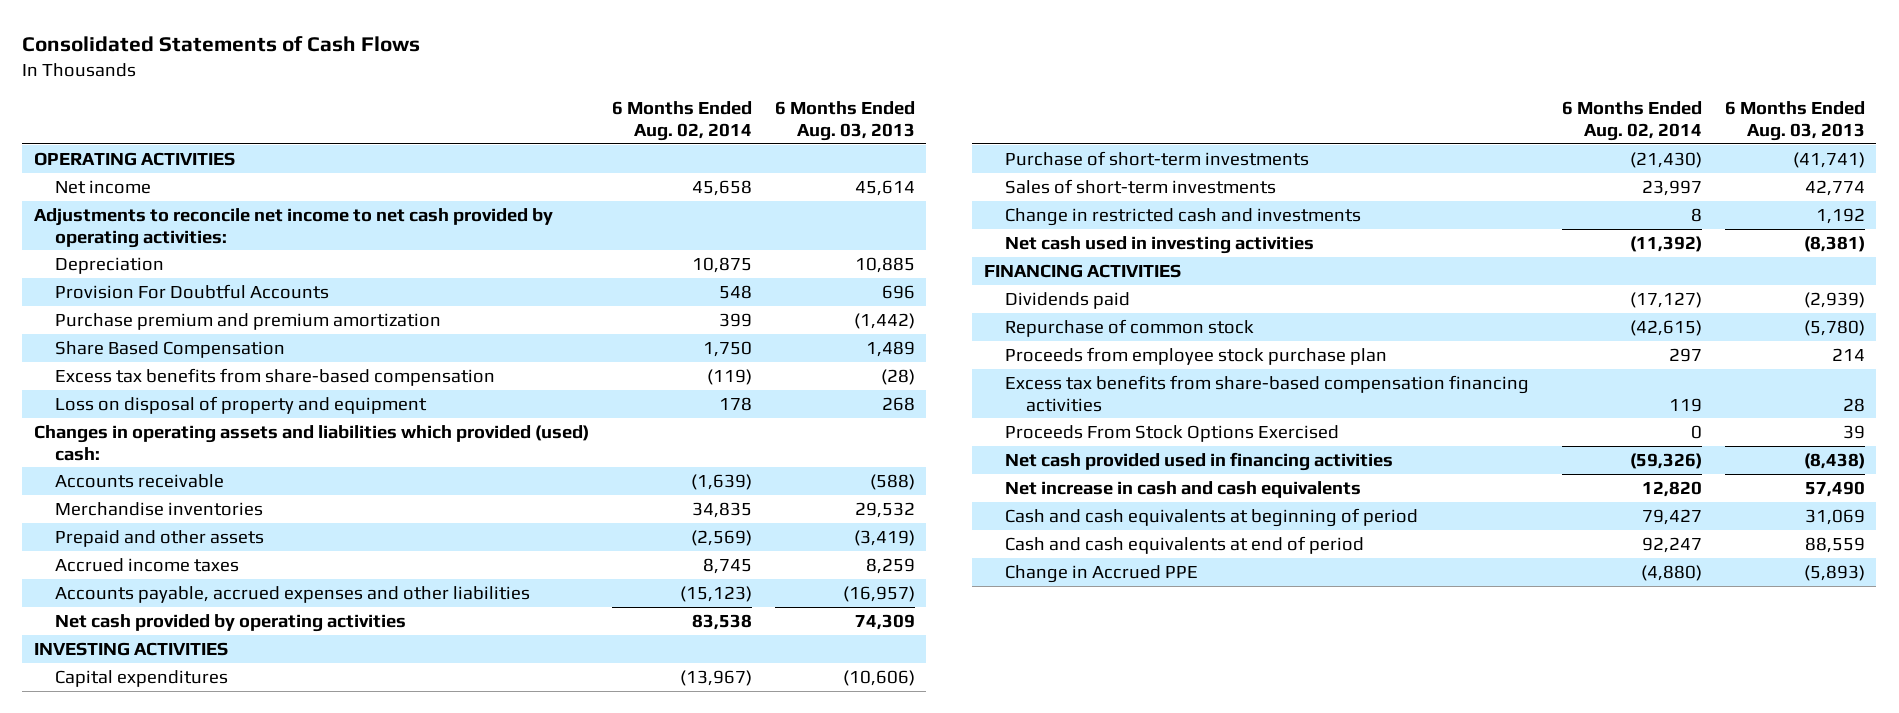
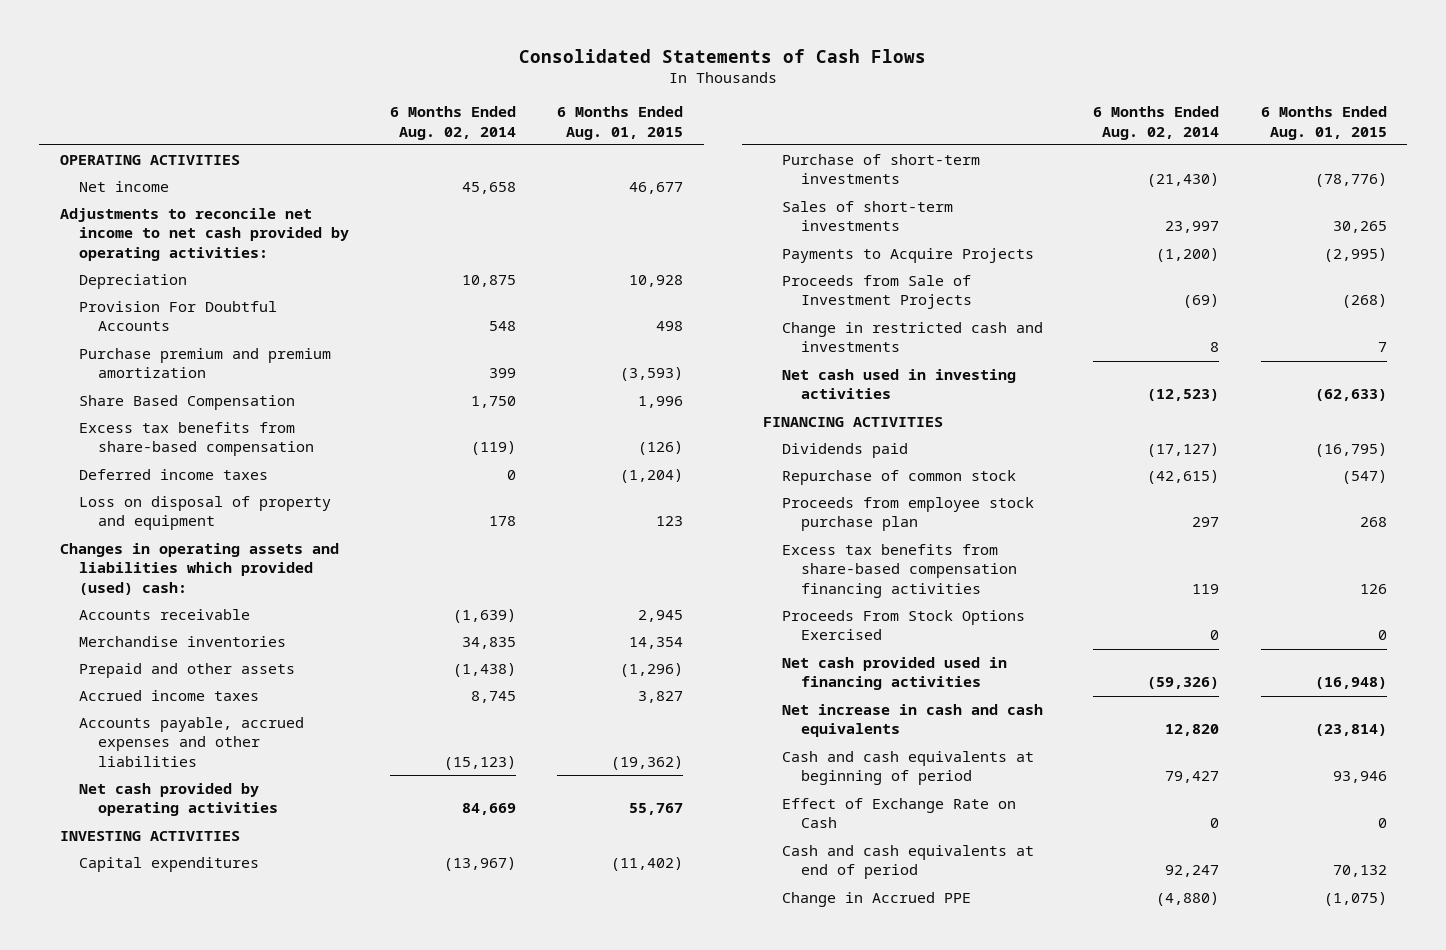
[774,101,915,141] 6 Months Ended Aug. 03, 2013 -> none
none -> [557,106,684,140] 6 Months Ended Aug. 01, 2015
none -> [78,469,268,481] Deferred income taxes
[690,529,752,546] (2,569) -> [453,663,517,678] (1,438)
[691,613,752,630] 83,538 -> [462,803,517,816] 84,669
none -> [781,248,1034,264] Payments to Acquire Projects
none -> [781,275,972,310] Proceeds from Sale of Investment Projects
[1629,235,1702,252] (11,392) -> [1147,389,1220,402] (12,523)
none -> [781,798,1016,829] Effect of Exchange Rate on Cash

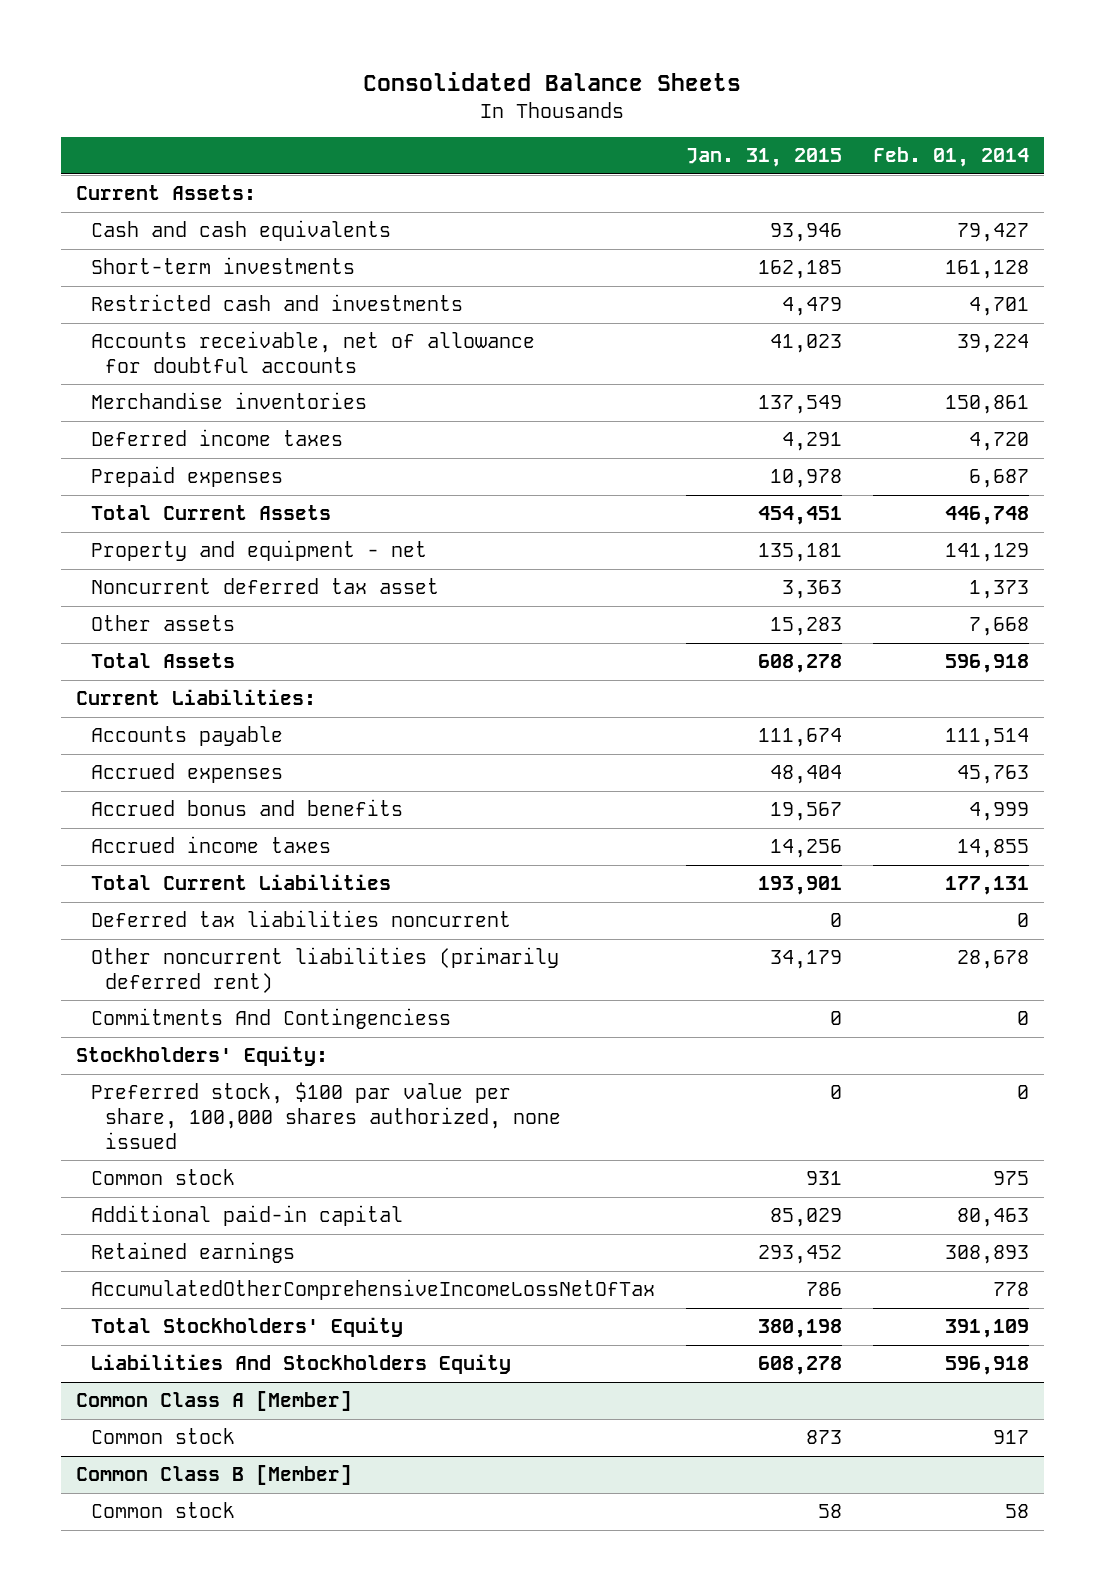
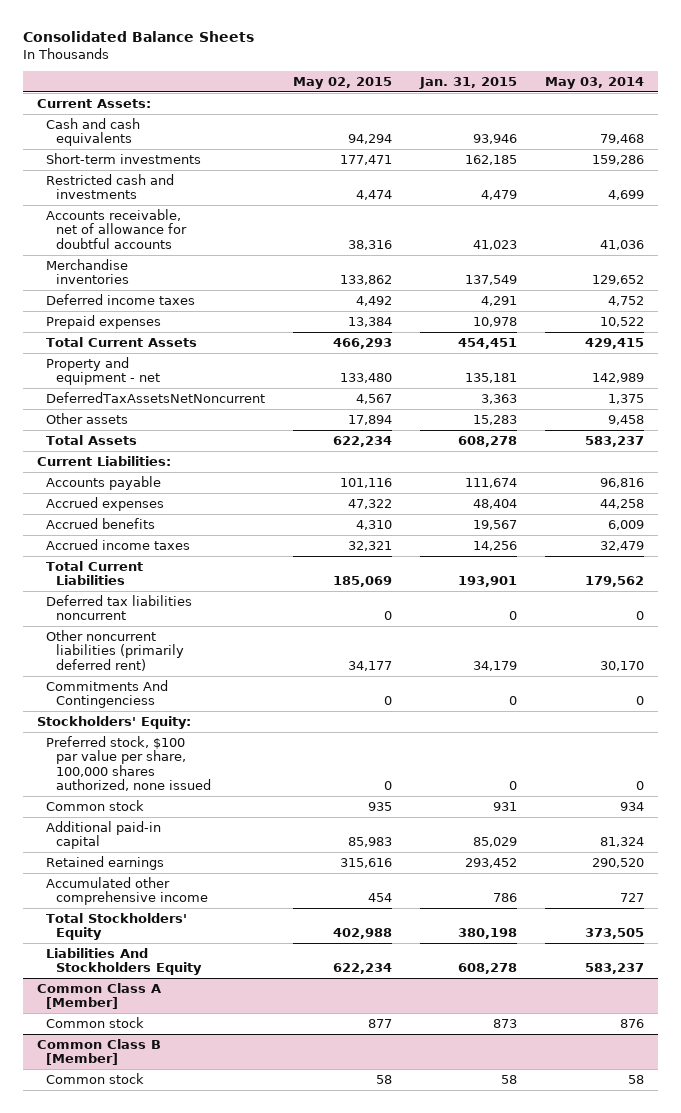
[872,147,1029,168] Feb. 01, 2014 -> none
none -> [293,76,393,89] May 02, 2015
none -> [545,76,645,89] May 03, 2014
[90,578,439,595] Noncurrent deferred tax asset -> [46,391,266,403] DeferredTaxAssetsNetNoncurrent
[90,799,403,817] Accrued bonus and benefits -> [46,517,156,529] Accrued benefits
[90,1279,655,1301] AccumulatedOtherComprehensiveIncomeLossNetOfTax -> [46,876,208,906] Accumulated other comprehensive income

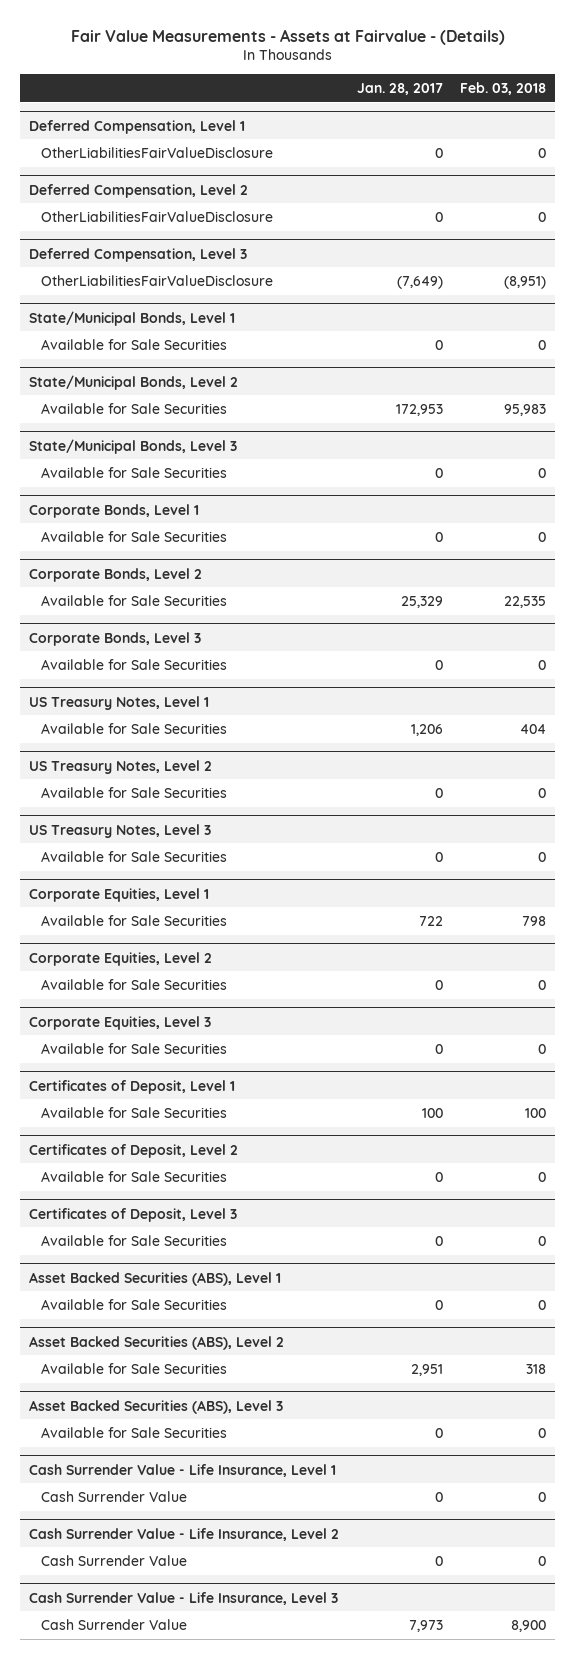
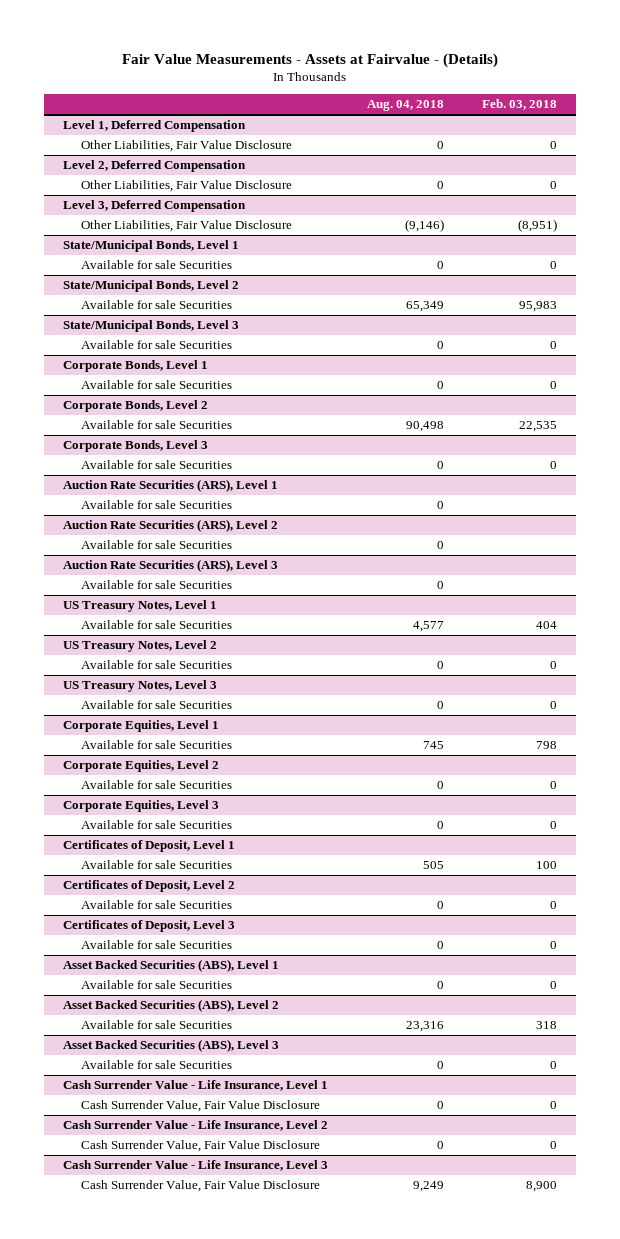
[356,82,443,95] Jan. 28, 2017 -> none
none -> [366,100,444,112] Aug. 04, 2018
[28,119,245,134] Deferred Compensation, Level 1 -> [63,120,247,133] Level 1, Deferred Compensation
[41,146,274,158] OtherLiabilitiesFairValueDisclosure -> [81,140,293,153] Other Liabilities, Fair Value Disclosure
[28,183,248,198] Deferred Compensation, Level 2 -> [63,160,247,173] Level 2, Deferred Compensation
[41,210,274,222] OtherLiabilitiesFairValueDisclosure -> [81,180,293,193] Other Liabilities, Fair Value Disclosure
[28,247,247,262] Deferred Compensation, Level 3 -> [63,200,247,213] Level 3, Deferred Compensation
[41,274,274,286] OtherLiabilitiesFairValueDisclosure -> [81,220,293,233] Other Liabilities, Fair Value Disclosure
[41,338,228,350] Available for Sale Securities -> [81,260,233,270] Available for sale Securities
[41,402,228,414] Available for Sale Securities -> [81,300,233,310] Available for sale Securities
[41,466,228,478] Available for Sale Securities -> [81,340,233,350] Available for sale Securities
[41,530,228,542] Available for Sale Securities -> [81,380,233,390] Available for sale Securities
[41,594,228,606] Available for Sale Securities -> [81,420,233,430] Available for sale Securities
[41,658,228,670] Available for Sale Securities -> [81,460,233,470] Available for sale Securities
none -> [63,479,279,493] Auction Rate Securities (ARS), Level 1
none -> [81,500,233,510] Available for sale Securities
none -> [63,519,279,533] Auction Rate Securities (ARS), Level 2
none -> [81,540,233,550] Available for sale Securities
none -> [63,559,279,573] Auction Rate Securities (ARS), Level 3
none -> [81,580,233,590] Available for sale Securities
[41,722,228,734] Available for Sale Securities -> [81,620,233,630] Available for sale Securities
[41,786,228,798] Available for Sale Securities -> [81,660,233,670] Available for sale Securities
[41,850,228,862] Available for Sale Securities -> [81,700,233,710] Available for sale Securities
[41,914,228,926] Available for Sale Securities -> [81,740,233,750] Available for sale Securities
[41,978,228,990] Available for Sale Securities -> [81,780,233,790] Available for sale Securities
[41,1042,228,1054] Available for Sale Securities -> [81,820,233,830] Available for sale Securities
[41,1106,228,1118] Available for Sale Securities -> [81,860,233,870] Available for sale Securities
[41,1170,228,1182] Available for Sale Securities -> [81,900,233,910] Available for sale Securities
[41,1234,228,1246] Available for Sale Securities -> [81,940,233,950] Available for sale Securities
[41,1298,228,1310] Available for Sale Securities -> [81,980,233,990] Available for sale Securities
[41,1362,228,1374] Available for Sale Securities -> [81,1020,233,1030] Available for sale Securities
[41,1426,228,1438] Available for Sale Securities -> [81,1060,233,1070] Available for sale Securities
[41,1490,188,1502] Cash Surrender Value -> [81,1100,321,1113] Cash Surrender Value, Fair Value Disclosure
[41,1554,188,1566] Cash Surrender Value -> [81,1140,321,1153] Cash Surrender Value, Fair Value Disclosure
[41,1618,188,1630] Cash Surrender Value -> [81,1180,321,1193] Cash Surrender Value, Fair Value Disclosure

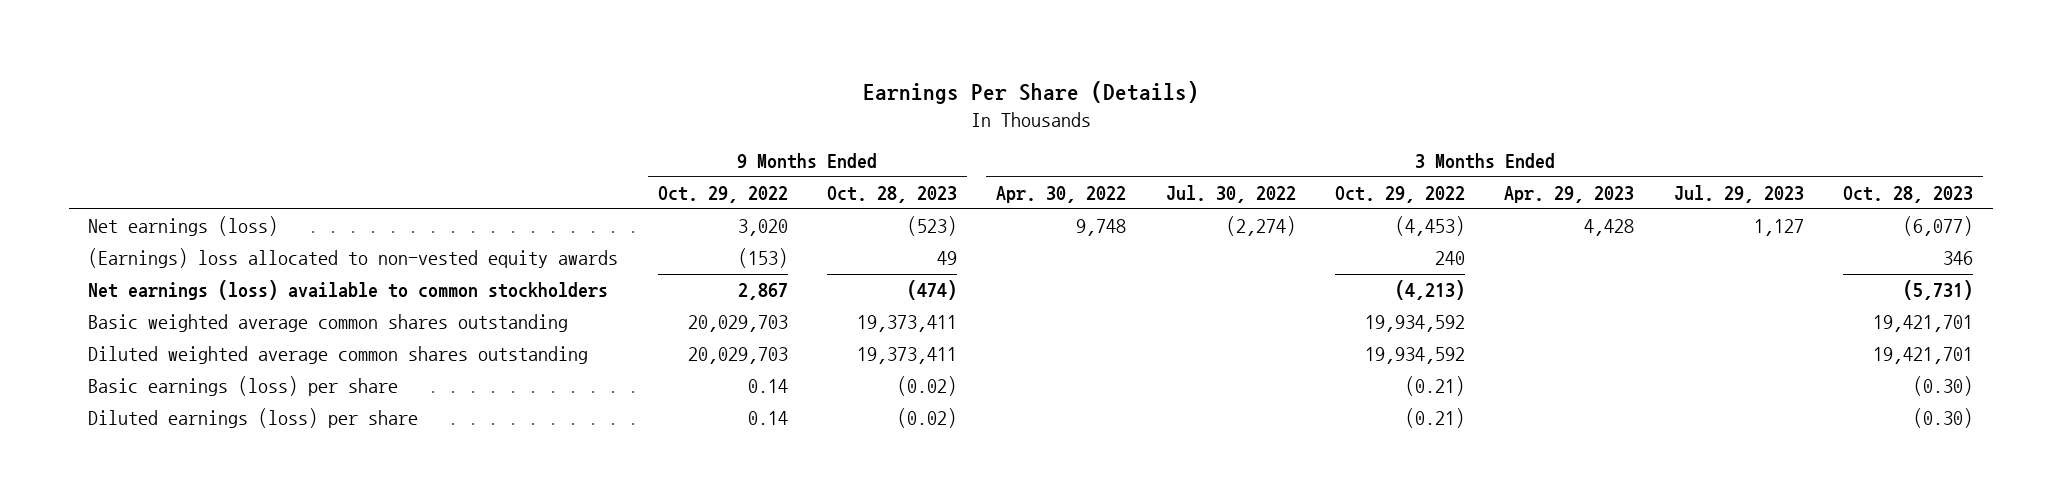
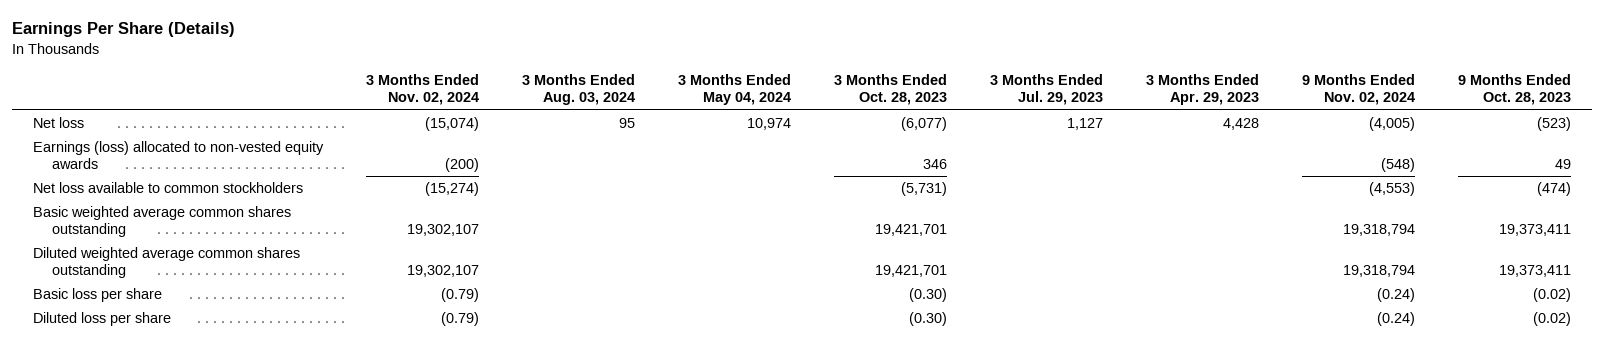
[657,186,788,204] Oct. 29, 2022 -> none
[996,186,1127,204] Apr. 30, 2022 -> none
[1165,185,1296,204] Jul. 30, 2022 -> none
[1334,186,1465,204] Oct. 29, 2022 -> none
none -> [366,74,480,106] 3 Months Ended Nov. 02, 2024
none -> [522,74,636,106] 3 Months Ended Aug. 03, 2024
none -> [678,74,792,106] 3 Months Ended May 04, 2024
none -> [1301,74,1415,106] 9 Months Ended Nov. 02, 2024
[88,216,279,237] Net earnings (loss) -> [33,117,85,129] Net loss
[88,248,619,269] (Earnings) loss allocated to non-vested equity awards -> [33,141,325,170] Earnings (loss) allocated to non-vested equity awards
[88,280,609,301] Net earnings (loss) available to common stockholders -> [33,182,304,194] Net loss available to common stockholders
[88,376,399,397] Basic earnings (loss) per share -> [33,288,163,303] Basic loss per share
[88,408,419,429] Diluted earnings (loss) per share -> [33,312,172,327] Diluted loss per share

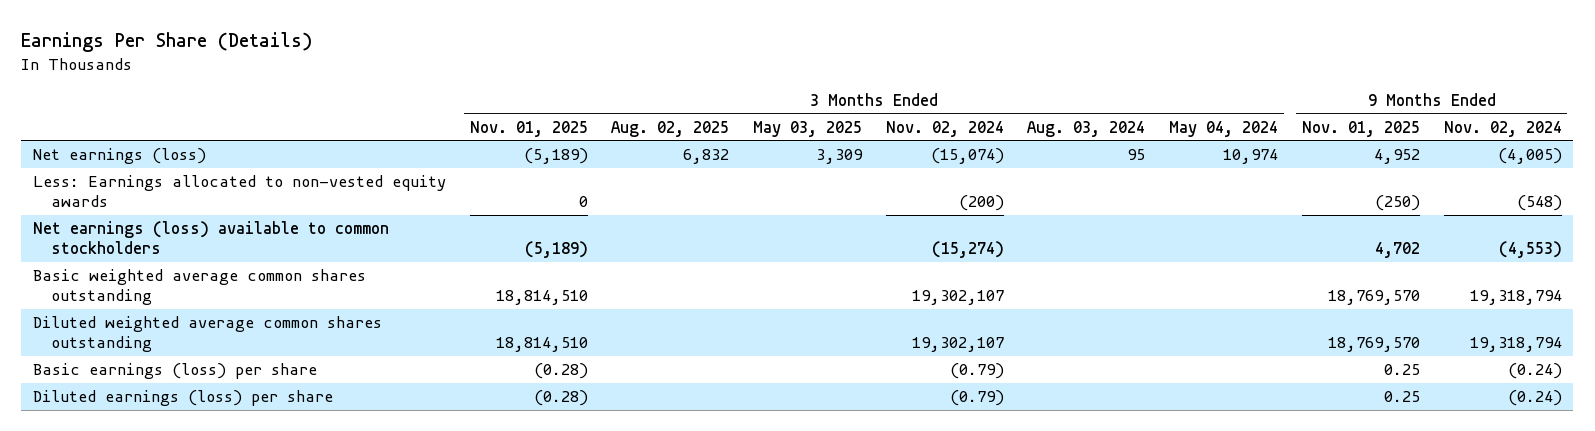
[834,74,948,106] 3 Months Ended Oct. 28, 2023 -> none
[990,74,1104,106] 3 Months Ended Jul. 29, 2023 -> none
[1145,74,1259,106] 3 Months Ended Apr. 29, 2023 -> none
[1457,74,1571,106] 9 Months Ended Oct. 28, 2023 -> none
none -> [469,120,588,137] Nov. 01, 2025
none -> [611,120,730,137] Aug. 02, 2025
none -> [753,120,863,137] May 03, 2025
none -> [1301,120,1420,137] Nov. 01, 2025
[33,117,85,129] Net loss -> [33,148,207,165] Net earnings (loss)
[33,141,325,170] Earnings (loss) allocated to non-vested equity awards -> [33,175,447,208] Less: Earnings allocated to non-vested equity awards
[33,182,304,194] Net loss available to common stockholders -> [33,221,390,255] Net earnings (loss) available to common stockholders
[33,288,163,303] Basic loss per share -> [33,363,318,380] Basic earnings (loss) per share
[33,312,172,327] Diluted loss per share -> [33,390,334,407] Diluted earnings (loss) per share

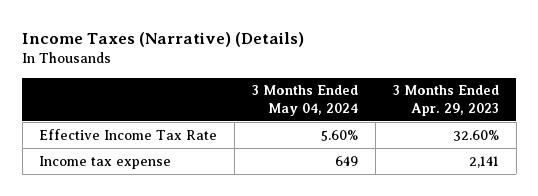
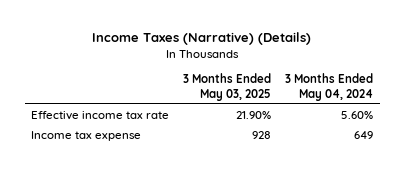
[392,85,499,116] 3 Months Ended Apr. 29, 2023 -> none
none -> [183,73,272,101] 3 Months Ended May 03, 2025
[39,128,218,140] Effective Income Tax Rate -> [31,110,170,120] Effective income tax rate

